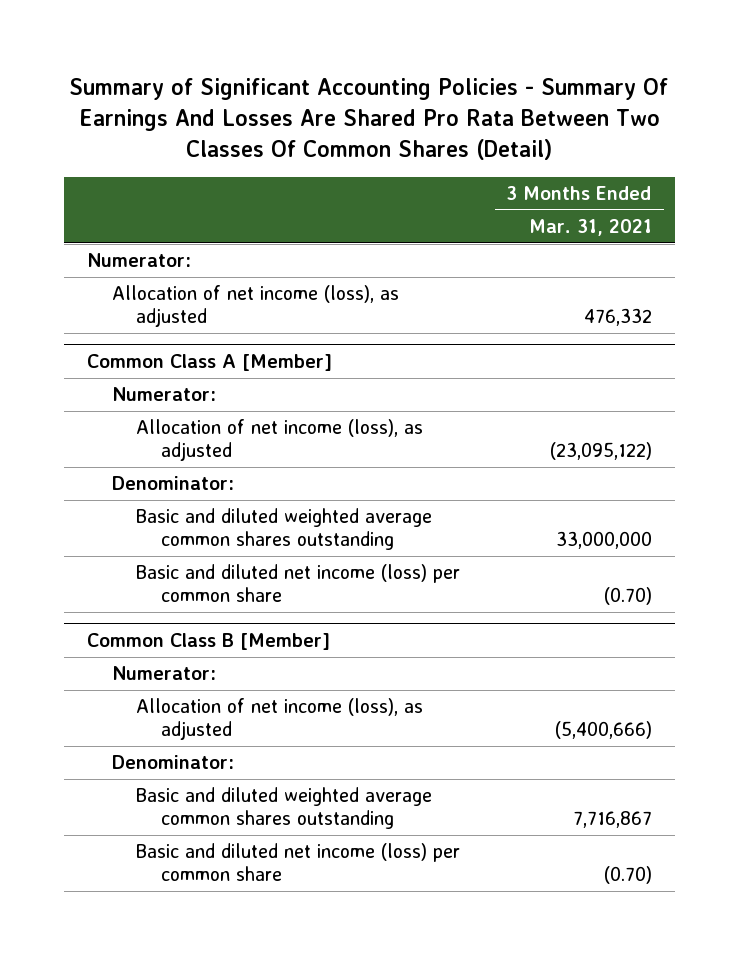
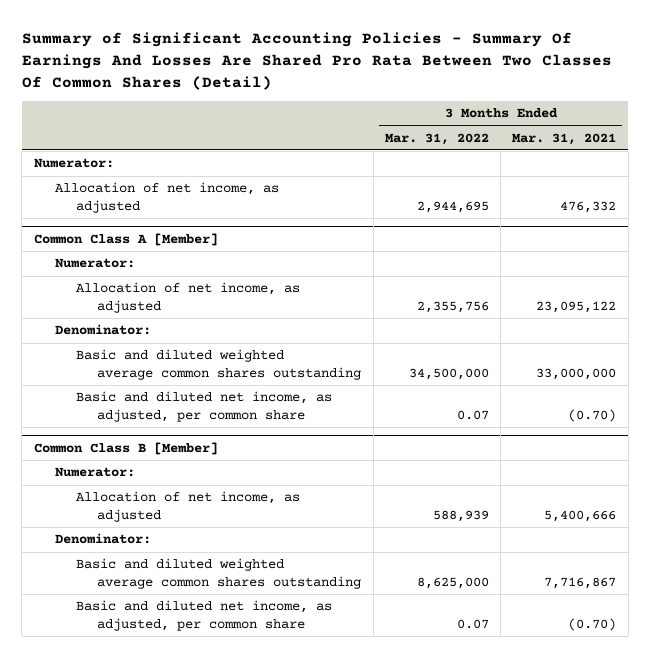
none -> [384,132,489,145] Mar. 31, 2022
[111,285,399,328] Allocation of net income (loss), as adjusted -> [54,182,279,213] Allocation of net income, as adjusted
[136,419,424,462] Allocation of net income (loss), as adjusted -> [76,282,301,313] Allocation of net income, as adjusted
[549,442,652,461] (23,095,122) -> [536,300,617,313] 23,095,122
[136,564,461,603] Basic and diluted net income (loss) per common share -> [76,391,333,422] Basic and diluted net income, as adjusted, per common share
[136,698,424,741] Allocation of net income (loss), as adjusted -> [76,491,301,522] Allocation of net income, as adjusted
[554,721,652,740] (5,400,666) -> [544,509,617,522] 5,400,666
[136,843,461,882] Basic and diluted net income (loss) per common share -> [76,600,333,631] Basic and diluted net income, as adjusted, per common share

